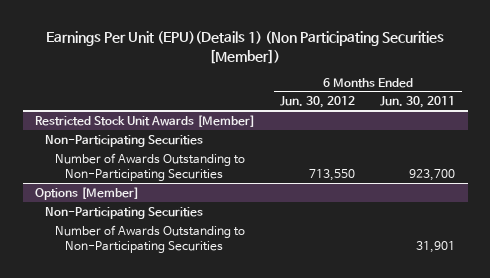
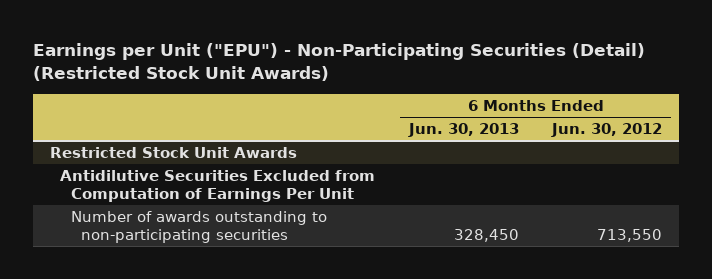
[46,30,445,64] Earnings Per Unit (EPU)(Details 1) (Non Participating Securities [Member]) -> [33,43,646,82] Earnings per Unit ("EPU") - Non-Participating Securities (Detail) (Restricted Stock Unit Awards)
[380,96,456,109] Jun. 30, 2011 -> none
none -> [407,123,519,138] Jun. 30, 2013
[35,186,140,200] Options [Member] -> none
[45,206,204,219] Non-Participating Securities -> none
[55,224,246,254] Number of Awards Outstanding to Non-Participating Securities -> none
[35,114,256,127] Restricted Stock Unit Awards [Member] -> [50,147,298,159] Restricted Stock Unit Awards
[45,134,204,147] Non-Participating Securities -> [60,170,376,203] Antidilutive Securities Excluded from Computation of Earnings Per Unit
[55,152,246,182] Number of Awards Outstanding to Non-Participating Securities -> [70,211,327,244] Number of awards outstanding to non-participating securities

